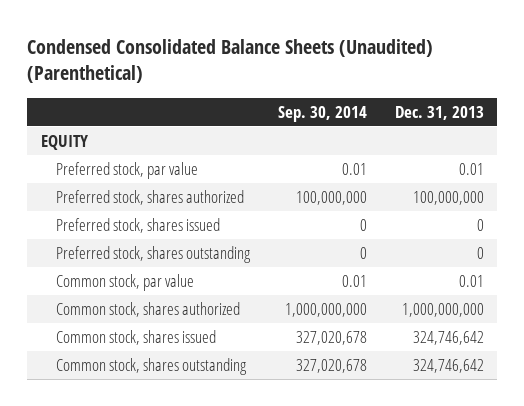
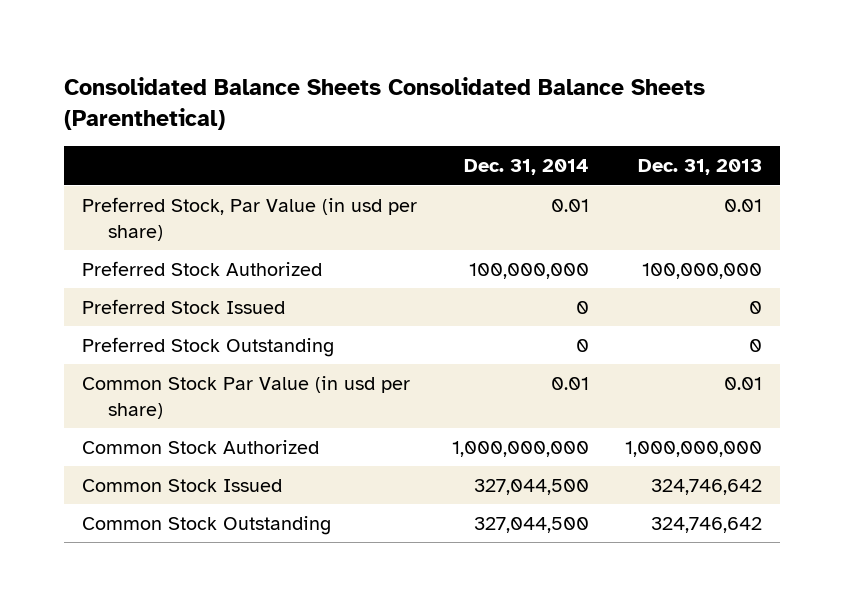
[26,38,433,84] Condensed Consolidated Balance Sheets (Unaudited) (Parenthetical) -> [64,77,706,131] Consolidated Balance Sheets Consolidated Balance Sheets (Parenthetical)
[277,105,367,122] Sep. 30, 2014 -> none
none -> [464,159,590,176] Dec. 31, 2014
[40,135,88,151] EQUITY -> none
[56,162,199,180] Preferred stock, par value -> [81,196,417,241] Preferred Stock, Par Value (in usd per share)
[56,190,245,206] Preferred stock, shares authorized -> [81,260,322,276] Preferred Stock Authorized
[56,218,221,234] Preferred stock, shares issued -> [81,298,285,314] Preferred Stock Issued
[56,246,252,264] Preferred stock, shares outstanding -> [81,336,334,357] Preferred Stock Outstanding
[56,274,195,292] Common stock, par value -> [81,375,410,419] Common Stock Par Value (in usd per share)
[56,302,241,318] Common stock, shares authorized -> [81,439,319,454] Common Stock Authorized
[56,330,217,346] Common stock, shares issued -> [81,478,282,492] Common Stock Issued
[56,358,248,376] Common stock, shares outstanding -> [81,515,331,535] Common Stock Outstanding

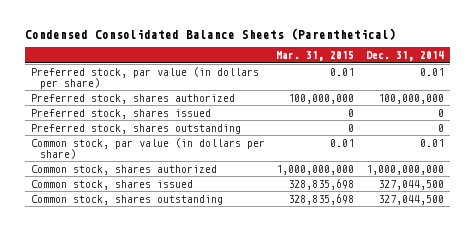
[64,77,706,131] Consolidated Balance Sheets Consolidated Balance Sheets (Parenthetical) -> [24,27,396,40] Condensed Consolidated Balance Sheets (Parenthetical)
[638,159,763,176] Dec. 31, 2013 -> none
none -> [276,51,355,62] Mar. 31, 2015
[81,196,417,241] Preferred Stock, Par Value (in usd per share) -> [30,66,259,89] Preferred stock, par value (in dollars per share)
[81,260,322,276] Preferred Stock Authorized -> [30,93,235,104] Preferred stock, shares authorized
[81,298,285,314] Preferred Stock Issued -> [30,108,211,119] Preferred stock, shares issued
[81,336,334,357] Preferred Stock Outstanding -> [30,123,241,134] Preferred stock, shares outstanding
[81,375,410,419] Common Stock Par Value (in usd per share) -> [30,137,265,159] Common stock, par value (in dollars per share)
[81,439,319,454] Common Stock Authorized -> [30,164,217,175] Common stock, shares authorized
[81,478,282,492] Common Stock Issued -> [30,179,193,190] Common stock, shares issued
[81,515,331,535] Common Stock Outstanding -> [30,194,223,205] Common stock, shares outstanding

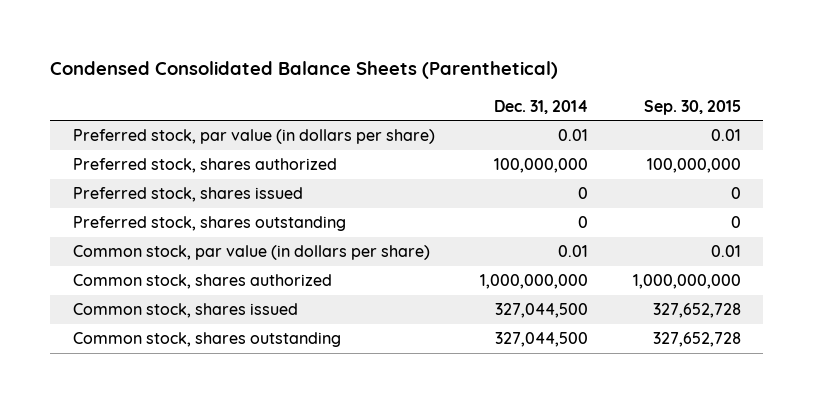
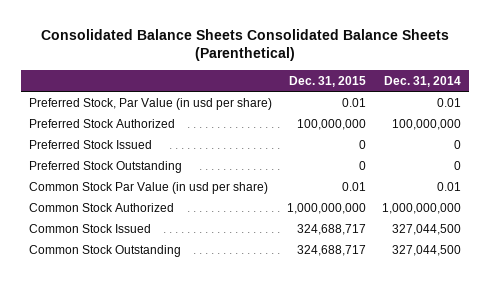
[50,61,559,80] Condensed Consolidated Balance Sheets (Parenthetical) -> [40,28,449,62] Consolidated Balance Sheets Consolidated Balance Sheets (Parenthetical)
[643,99,741,115] Sep. 30, 2015 -> none
none -> [289,75,367,87] Dec. 31, 2015
[72,129,435,145] Preferred stock, par value (in dollars per share) -> [28,97,272,110] Preferred Stock, Par Value (in usd per share)
[72,158,337,174] Preferred stock, shares authorized -> [28,118,175,128] Preferred Stock Authorized
[72,187,303,203] Preferred stock, shares issued -> [28,139,152,149] Preferred Stock Issued
[72,216,346,232] Preferred stock, shares outstanding -> [28,160,182,173] Preferred Stock Outstanding
[72,245,430,261] Common stock, par value (in dollars per share) -> [28,181,268,194] Common Stock Par Value (in usd per share)
[72,274,332,290] Common stock, shares authorized -> [28,202,174,212] Common Stock Authorized
[72,303,298,319] Common stock, shares issued -> [28,223,151,233] Common Stock Issued
[72,332,341,348] Common stock, shares outstanding -> [28,244,181,257] Common Stock Outstanding

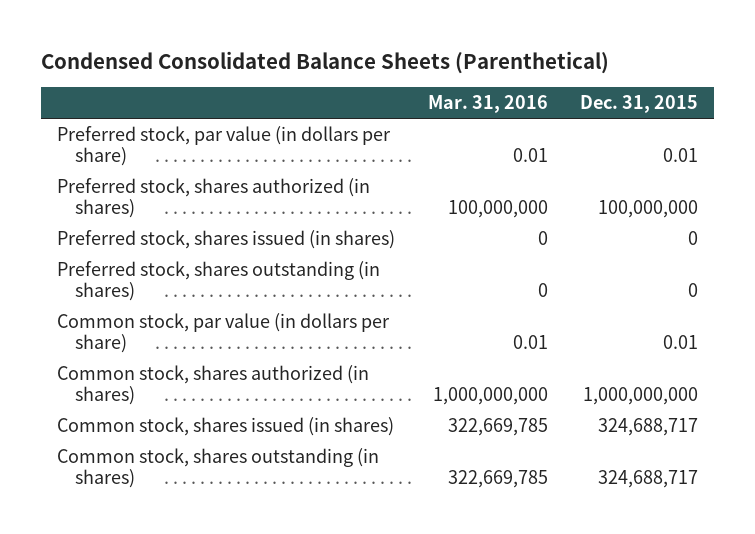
[40,28,449,62] Consolidated Balance Sheets Consolidated Balance Sheets (Parenthetical) -> [41,51,610,75] Condensed Consolidated Balance Sheets (Parenthetical)
[383,75,461,87] Dec. 31, 2014 -> none
none -> [427,95,548,114] Mar. 31, 2016
[28,97,272,110] Preferred Stock, Par Value (in usd per share) -> [57,126,392,167] Preferred stock, par value (in dollars per share)
[28,118,175,128] Preferred Stock Authorized -> [57,178,371,219] Preferred stock, shares authorized (in shares)
[28,139,152,149] Preferred Stock Issued -> [57,230,396,250] Preferred stock, shares issued (in shares)
[28,160,182,173] Preferred Stock Outstanding -> [57,261,381,302] Preferred stock, shares outstanding (in shares)
[28,181,268,194] Common Stock Par Value (in usd per share) -> [57,313,391,354] Common stock, par value (in dollars per share)
[28,202,174,212] Common Stock Authorized -> [57,365,370,406] Common stock, shares authorized (in shares)
[28,223,151,233] Common Stock Issued -> [57,417,395,437] Common stock, shares issued (in shares)
[28,244,181,257] Common Stock Outstanding -> [57,448,380,489] Common stock, shares outstanding (in shares)

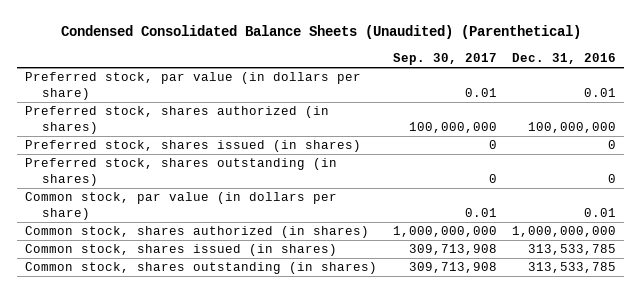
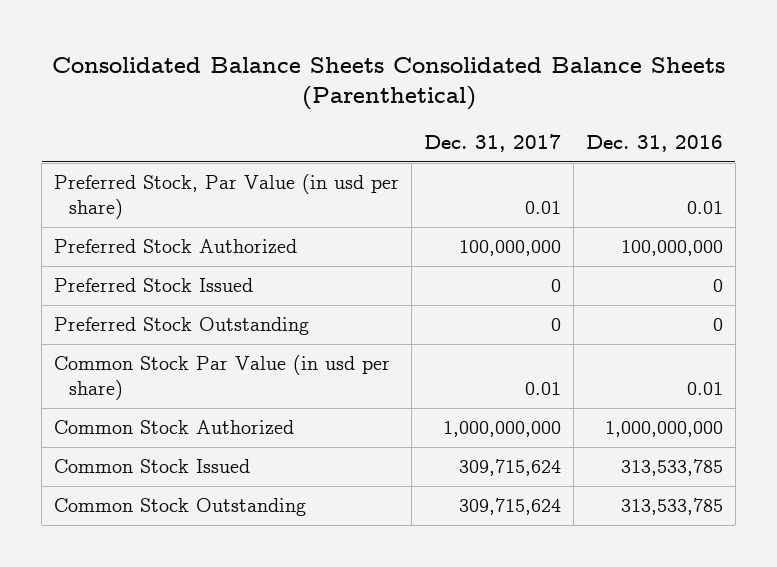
[60,25,581,40] Condensed Consolidated Balance Sheets (Unaudited) (Parenthetical) -> [51,56,725,111] Consolidated Balance Sheets Consolidated Balance Sheets (Parenthetical)
[392,53,497,66] Sep. 30, 2017 -> none
none -> [424,134,562,153] Dec. 31, 2017
[25,72,362,100] Preferred stock, par value (in dollars per share) -> [54,174,400,220] Preferred Stock, Par Value (in usd per share)
[25,106,330,134] Preferred stock, shares authorized (in shares) -> [54,239,298,255] Preferred Stock Authorized
[25,140,362,153] Preferred stock, shares issued (in shares) -> [54,278,254,293] Preferred Stock Issued
[25,158,338,186] Preferred stock, shares outstanding (in shares) -> [54,317,310,336] Preferred Stock Outstanding
[25,192,338,220] Common stock, par value (in dollars per share) -> [54,355,391,401] Common Stock Par Value (in usd per share)
[25,226,370,239] Common stock, shares authorized (in shares) -> [54,420,295,436] Common Stock Authorized
[25,244,338,257] Common stock, shares issued (in shares) -> [54,459,251,474] Common Stock Issued
[25,262,378,275] Common stock, shares outstanding (in shares) -> [54,498,307,517] Common Stock Outstanding

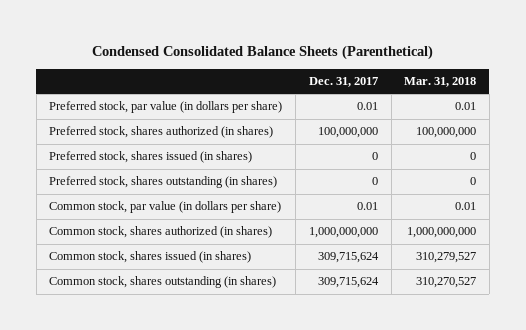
[51,56,725,111] Consolidated Balance Sheets Consolidated Balance Sheets (Parenthetical) -> [91,45,433,61] Condensed Consolidated Balance Sheets (Parenthetical)
[585,135,723,153] Dec. 31, 2016 -> none
none -> [404,77,477,88] Mar. 31, 2018
[54,174,400,220] Preferred Stock, Par Value (in usd per share) -> [49,101,283,114] Preferred stock, par value (in dollars per share)
[54,239,298,255] Preferred Stock Authorized -> [49,126,274,139] Preferred stock, shares authorized (in shares)
[54,278,254,293] Preferred Stock Issued -> [49,151,253,164] Preferred stock, shares issued (in shares)
[54,317,310,336] Preferred Stock Outstanding -> [49,176,278,189] Preferred stock, shares outstanding (in shares)
[54,355,391,401] Common Stock Par Value (in usd per share) -> [49,201,282,214] Common stock, par value (in dollars per share)
[54,420,295,436] Common Stock Authorized -> [49,226,273,239] Common stock, shares authorized (in shares)
[54,459,251,474] Common Stock Issued -> [49,251,252,264] Common stock, shares issued (in shares)
[54,498,307,517] Common Stock Outstanding -> [49,276,277,289] Common stock, shares outstanding (in shares)

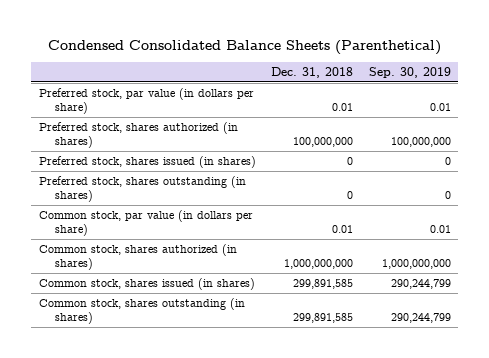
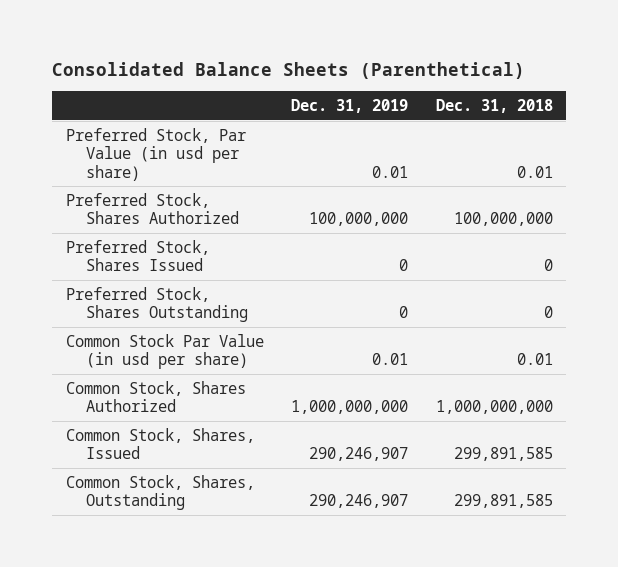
[47,39,441,55] Condensed Consolidated Balance Sheets (Parenthetical) -> [52,61,526,79] Consolidated Balance Sheets (Parenthetical)
[368,67,451,79] Sep. 30, 2019 -> none
none -> [291,99,409,114] Dec. 31, 2019
[38,88,254,115] Preferred stock, par value (in dollars per share) -> [65,127,246,181] Preferred Stock, Par Value (in usd per share)
[38,122,238,149] Preferred stock, shares authorized (in shares) -> [65,192,240,225] Preferred Stock, Shares Authorized
[38,156,256,169] Preferred stock, shares issued (in shares) -> [65,239,210,272] Preferred Stock, Shares Issued
[38,176,246,203] Preferred stock, shares outstanding (in shares) -> [65,286,249,323] Preferred Stock, Shares Outstanding
[38,210,253,237] Common stock, par value (in dollars per share) -> [65,333,264,370] Common Stock Par Value (in usd per share)
[38,244,237,271] Common stock, shares authorized (in shares) -> [65,380,246,413] Common Stock, Shares Authorized
[38,278,255,291] Common stock, shares issued (in shares) -> [65,427,255,460] Common Stock, Shares, Issued
[38,298,245,325] Common stock, shares outstanding (in shares) -> [65,474,255,511] Common Stock, Shares, Outstanding

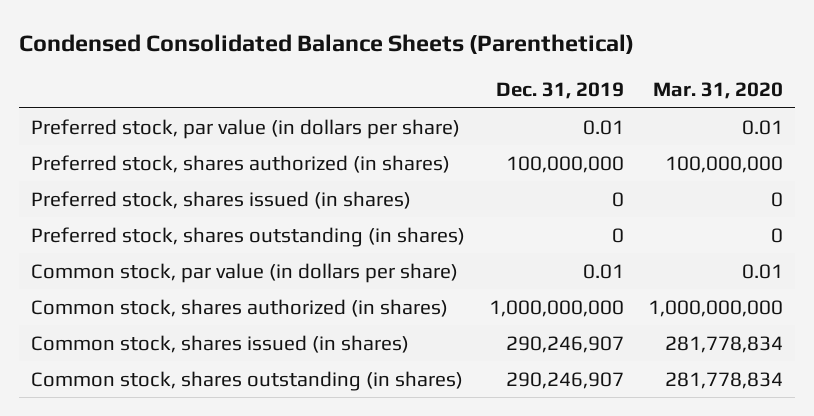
[52,61,526,79] Consolidated Balance Sheets (Parenthetical) -> [19,34,635,55] Condensed Consolidated Balance Sheets (Parenthetical)
[435,99,553,114] Dec. 31, 2018 -> none
none -> [653,82,784,100] Mar. 31, 2020
[65,127,246,181] Preferred Stock, Par Value (in usd per share) -> [31,118,461,139] Preferred stock, par value (in dollars per share)
[65,192,240,225] Preferred Stock, Shares Authorized -> [31,154,451,173] Preferred stock, shares authorized (in shares)
[65,239,210,272] Preferred Stock, Shares Issued -> [31,190,412,209] Preferred stock, shares issued (in shares)
[65,286,249,323] Preferred Stock, Shares Outstanding -> [31,226,466,247] Preferred stock, shares outstanding (in shares)
[65,333,264,370] Common Stock Par Value (in usd per share) -> [31,262,459,283] Common stock, par value (in dollars per share)
[65,380,246,413] Common Stock, Shares Authorized -> [31,298,449,317] Common stock, shares authorized (in shares)
[65,427,255,460] Common Stock, Shares, Issued -> [31,334,410,353] Common stock, shares issued (in shares)
[65,474,255,511] Common Stock, Shares, Outstanding -> [31,370,464,391] Common stock, shares outstanding (in shares)

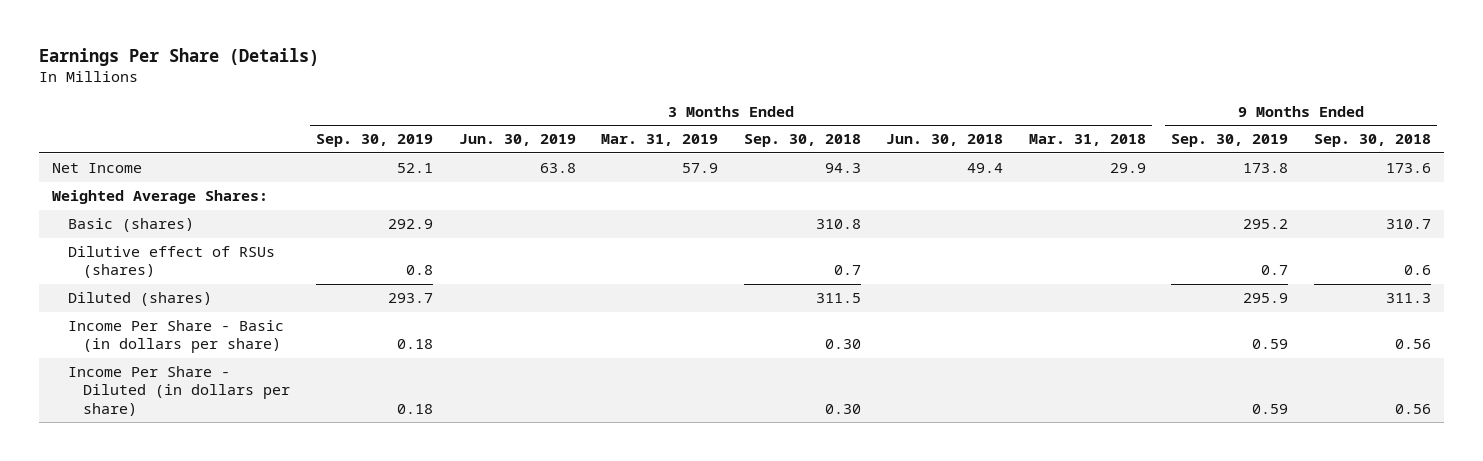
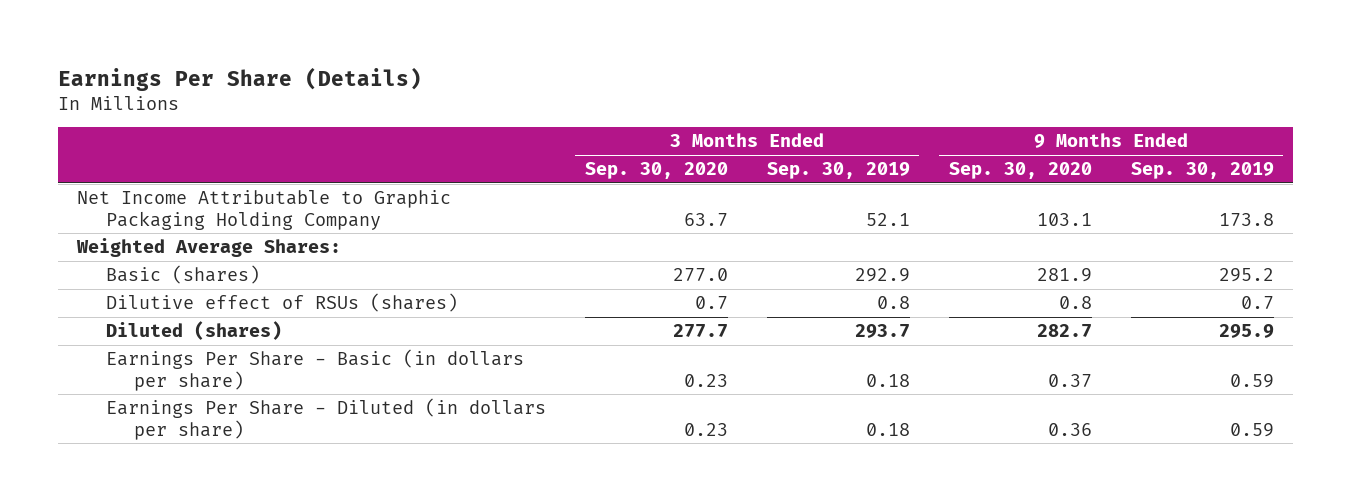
[458,134,576,147] Jun. 30, 2019 -> none
[601,134,719,147] Mar. 31, 2019 -> none
[743,134,861,148] Sep. 30, 2018 -> none
[886,134,1004,147] Jun. 30, 2018 -> none
[1028,134,1146,147] Mar. 31, 2018 -> none
[1313,134,1431,148] Sep. 30, 2018 -> none
none -> [584,162,728,180] Sep. 30, 2020
none -> [948,162,1092,180] Sep. 30, 2020
[51,163,142,174] Net Income -> [77,190,452,230] Net Income Attributable to Graphic Packaging Holding Company
[67,320,284,354] Income Per Share - Basic (in dollars per share) -> [105,349,524,391] Earnings Per Share - Basic (in dollars per share)
[67,366,291,416] Income Per Share - Diluted (in dollars per share) -> [105,398,546,440] Earnings Per Share - Diluted (in dollars per share)

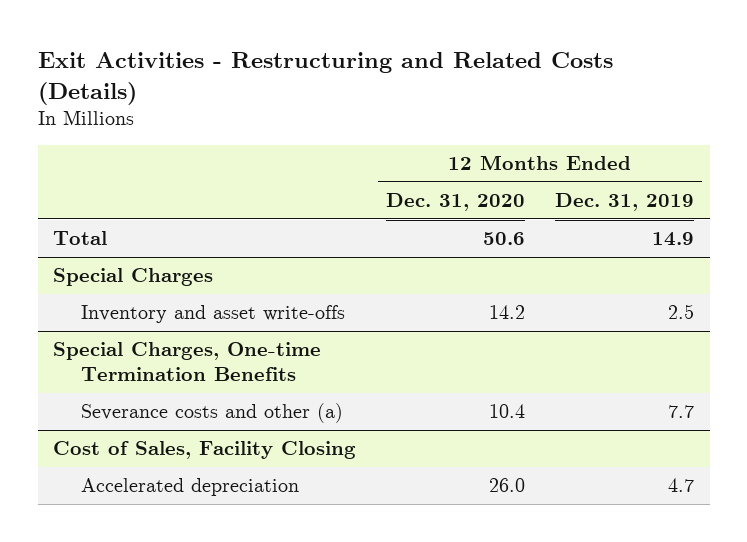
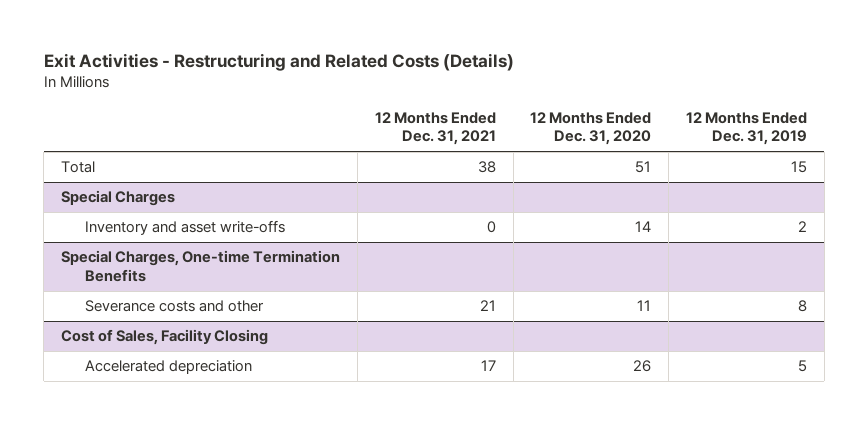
none -> [374,111,496,146] 12 Months Ended Dec. 31, 2021
[483,232,526,246] 50.6 -> [635,161,652,174] 51
[652,232,695,247] 14.9 -> [791,161,808,174] 15
[489,305,526,320] 14.2 -> [635,221,652,233] 14
[668,304,695,320] 2.5 -> [798,221,808,233] 2
[80,403,343,424] Severance costs and other (a) -> [84,300,264,313] Severance costs and other
[489,404,526,419] 10.4 -> [637,300,652,312] 11
[668,405,695,419] 7.7 -> [798,300,808,313] 8
[489,478,526,493] 26.0 -> [633,360,652,373] 26
[668,478,695,493] 4.7 -> [798,360,808,373] 5

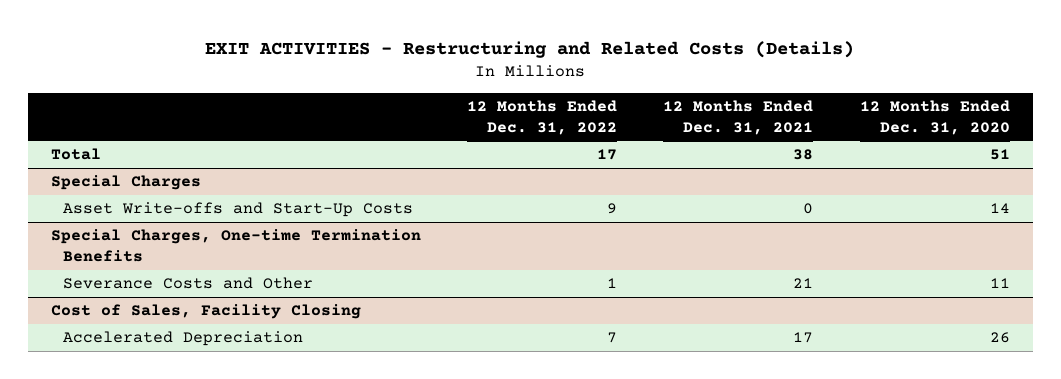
[43,52,514,71] Exit Activities - Restructuring and Related Costs (Details) -> [205,40,855,58] EXIT ACTIVITIES - Restructuring and Related Costs (Details)
[686,111,808,146] 12 Months Ended Dec. 31, 2019 -> none
none -> [467,99,618,135] 12 Months Ended Dec. 31, 2022
[84,220,285,236] Inventory and asset write-offs -> [63,202,414,218] Asset Write-offs and Start-Up Costs
[84,300,264,313] Severance costs and other -> [63,277,314,290] Severance Costs and Other
[84,360,252,375] Accelerated depreciation -> [63,331,304,347] Accelerated Depreciation

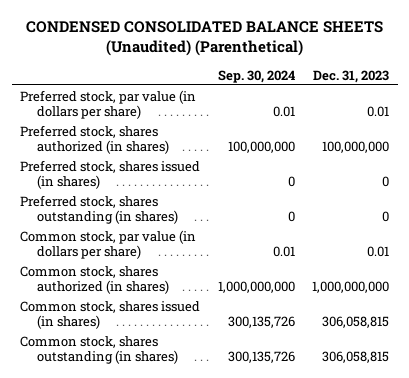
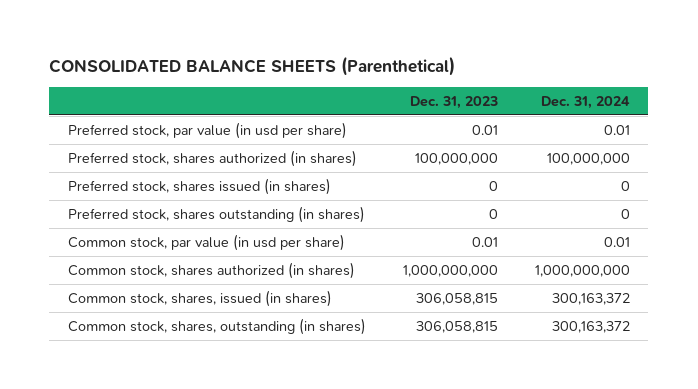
[25,20,383,57] CONDENSED CONSOLIDATED BALANCE SHEETS (Unaudited) (Parenthetical) -> [49,56,456,77] CONSOLIDATED BALANCE SHEETS (Parenthetical)
[217,69,295,83] Sep. 30, 2024 -> none
none -> [540,95,630,109] Dec. 31, 2024
[20,89,197,119] Preferred stock, par value (in dollars per share) -> [67,121,347,139] Preferred stock, par value (in usd per share)
[20,229,197,259] Common stock, par value (in dollars per share) -> [67,233,345,251] Common stock, par value (in usd per share)
[20,300,201,329] Common stock, shares issued (in shares) -> [67,289,332,307] Common stock, shares, issued (in shares)
[20,335,178,364] Common stock, shares outstanding (in shares) -> [67,317,366,335] Common stock, shares, outstanding (in shares)

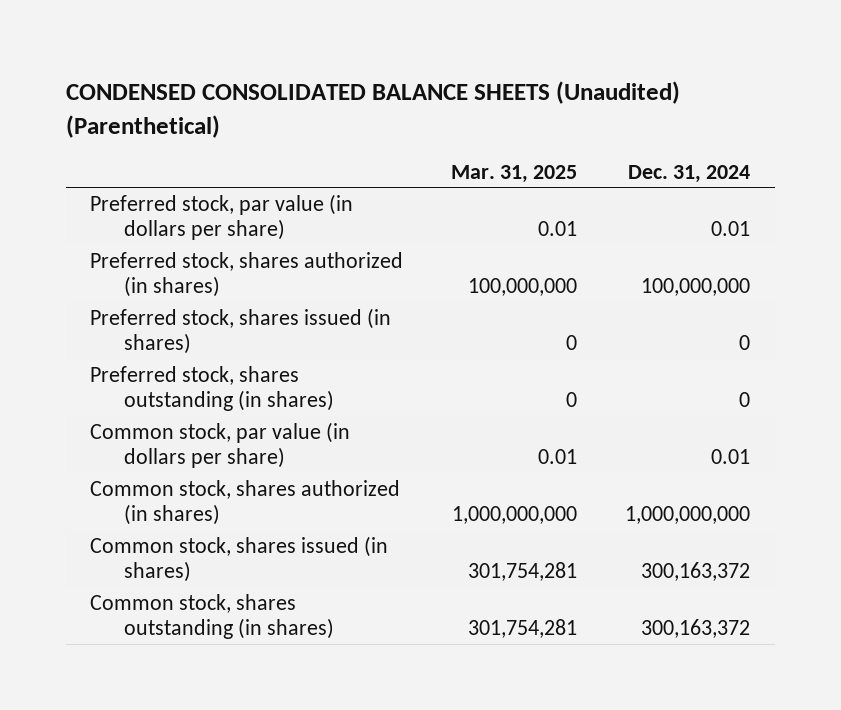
[49,56,456,77] CONSOLIDATED BALANCE SHEETS (Parenthetical) -> [66,81,681,139] CONDENSED CONSOLIDATED BALANCE SHEETS (Unaudited) (Parenthetical)
[409,95,498,109] Dec. 31, 2023 -> none
none -> [451,164,578,183] Mar. 31, 2025
[67,121,347,139] Preferred stock, par value (in usd per share) -> [90,193,354,241] Preferred stock, par value (in dollars per share)
[67,233,345,251] Common stock, par value (in usd per share) -> [90,421,351,469] Common stock, par value (in dollars per share)
[67,289,332,307] Common stock, shares, issued (in shares) -> [90,535,389,583] Common stock, shares issued (in shares)
[67,317,366,335] Common stock, shares, outstanding (in shares) -> [90,593,335,640] Common stock, shares outstanding (in shares)

